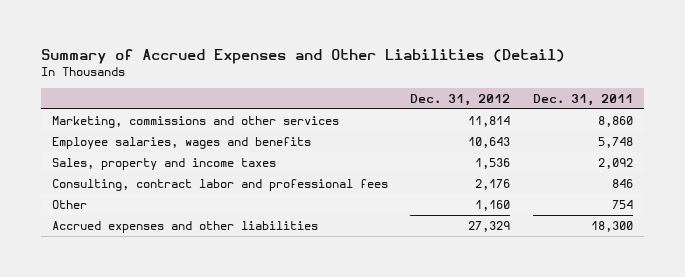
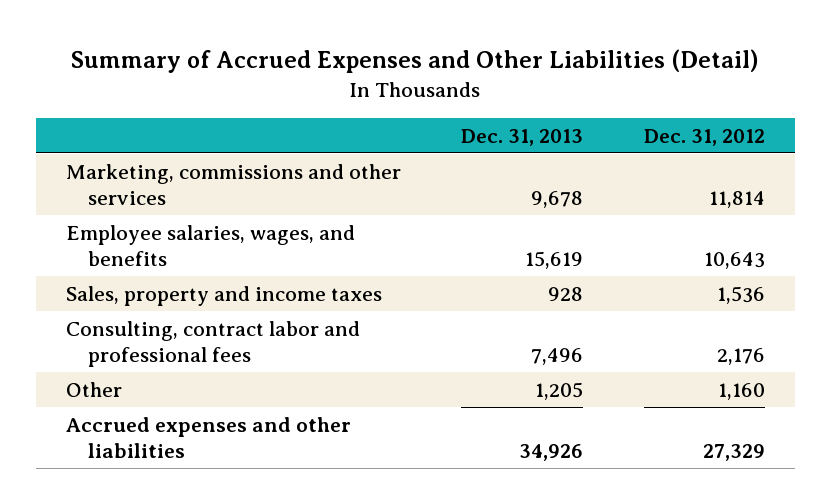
[532,93,633,106] Dec. 31, 2011 -> none
none -> [461,128,584,146] Dec. 31, 2013
[52,137,312,150] Employee salaries, wages and benefits -> [65,224,355,266] Employee salaries, wages, and benefits

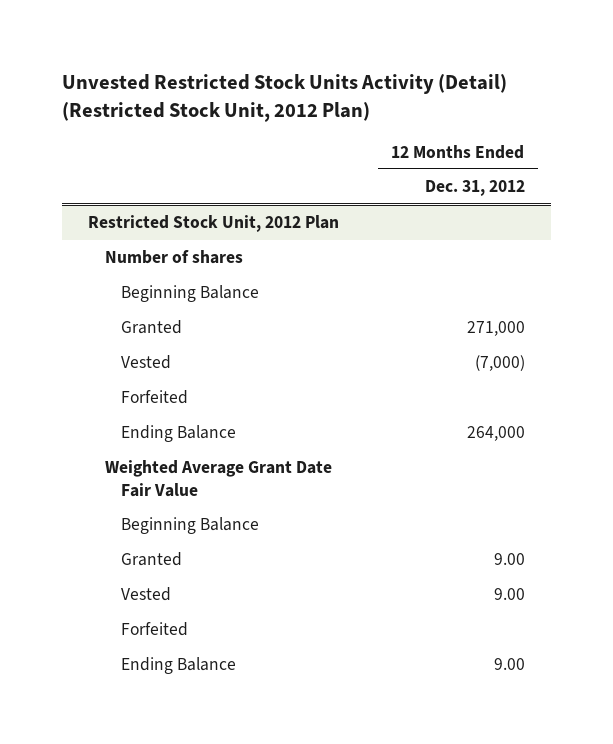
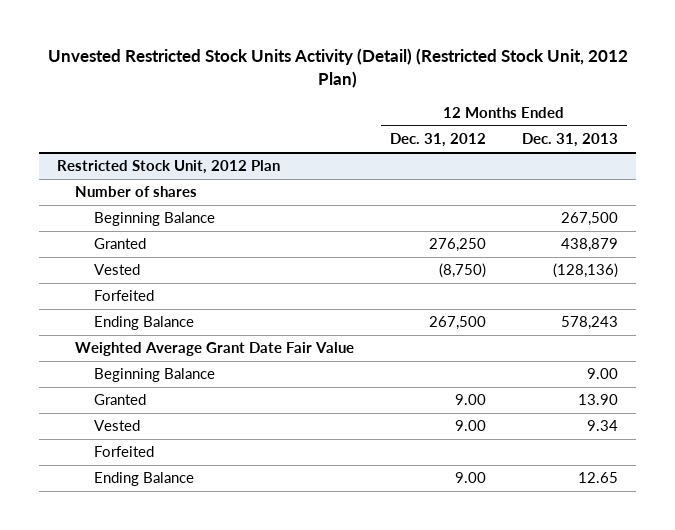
none -> [521,133,618,148] Dec. 31, 2013
[466,321,525,337] 271,000 -> [429,238,487,253] 276,250
[474,355,525,372] (7,000) -> [439,263,487,279] (8,750)
[466,426,525,442] 264,000 -> [429,316,487,331] 267,500

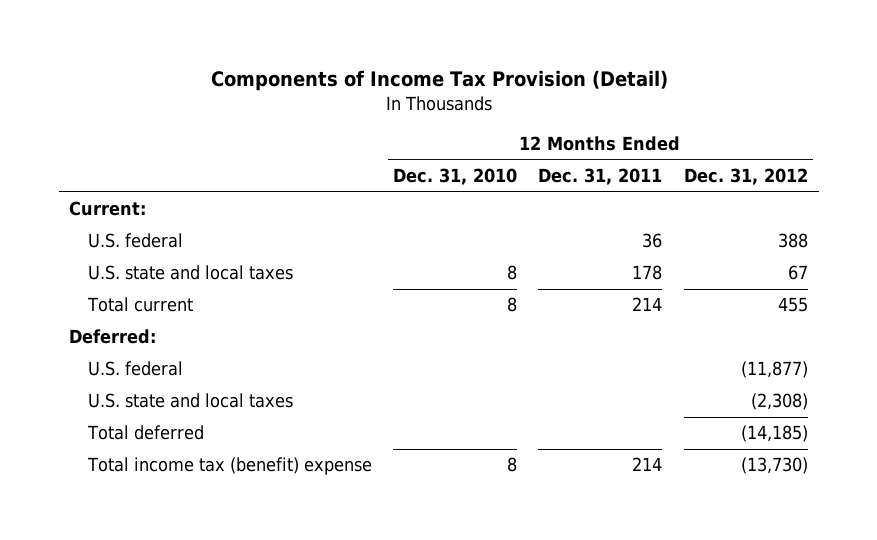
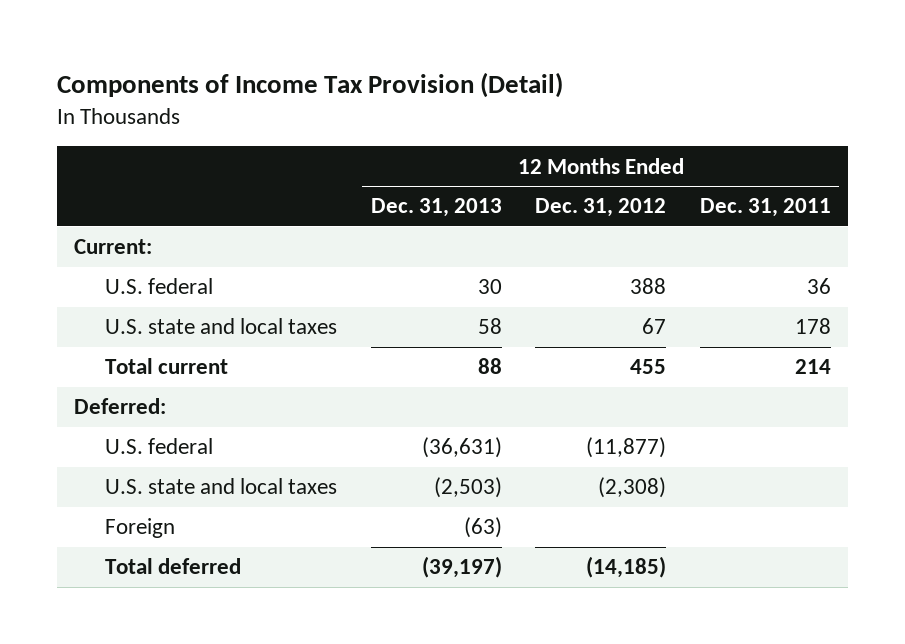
[393,167,518,185] Dec. 31, 2010 -> none
none -> [370,198,502,218] Dec. 31, 2013
none -> [105,518,176,539] Foreign
[86,457,372,476] Total income tax (benefit) expense -> none

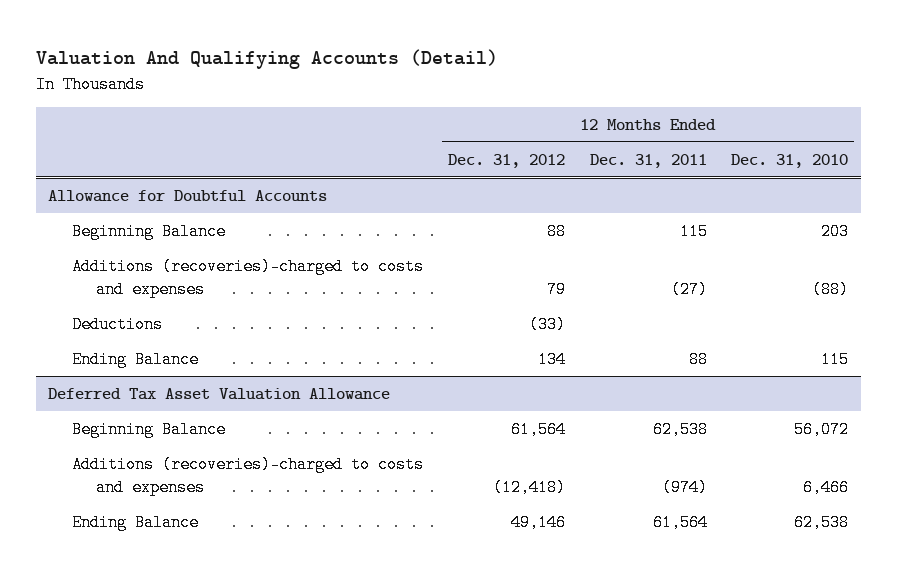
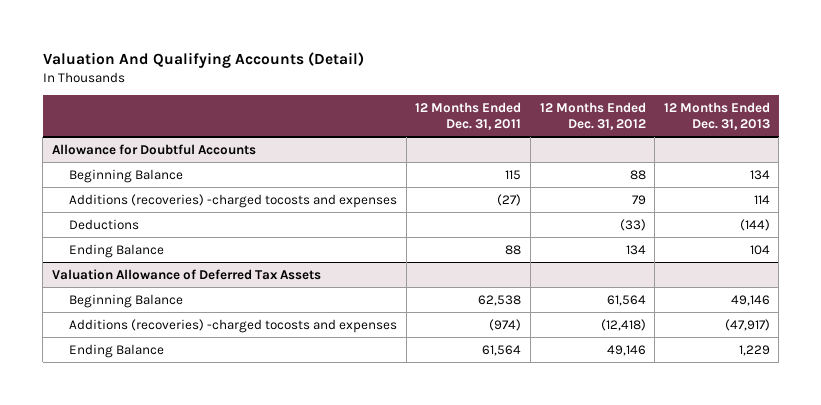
[731,153,849,168] Dec. 31, 2010 -> none
none -> [663,102,770,130] 12 Months Ended Dec. 31, 2013
[72,257,425,299] Additions (recoveries)-charged to costs and expenses -> [69,193,398,208] Additions (recoveries) -charged tocosts and expenses
[48,387,391,400] Deferred Tax Asset Valuation Allowance -> [51,268,321,280] Valuation Allowance of Deferred Tax Assets
[72,455,425,497] Additions (recoveries)-charged to costs and expenses -> [69,318,398,333] Additions (recoveries) -charged tocosts and expenses

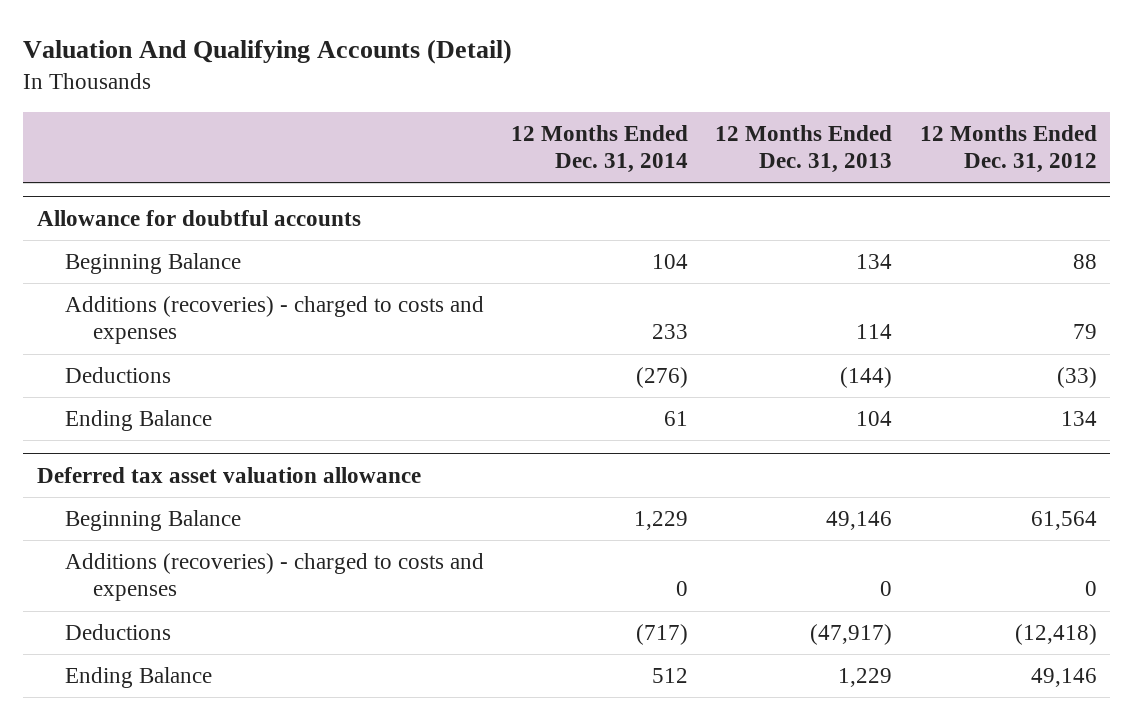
[415,102,522,130] 12 Months Ended Dec. 31, 2011 -> none
none -> [510,124,688,174] 12 Months Ended Dec. 31, 2014
[51,143,256,155] Allowance for Doubtful Accounts -> [36,209,361,226] Allowance for doubtful accounts
[69,193,398,208] Additions (recoveries) -charged tocosts and expenses -> [64,296,484,345] Additions (recoveries) - charged to costs and expenses
[51,268,321,280] Valuation Allowance of Deferred Tax Assets -> [36,466,421,483] Deferred tax asset valuation allowance
[69,318,398,333] Additions (recoveries) -charged tocosts and expenses -> [64,553,484,602] Additions (recoveries) - charged to costs and expenses
[600,318,646,331] (12,418) -> [1084,581,1097,597] 0
[724,318,770,331] (47,917) -> [880,581,893,597] 0
none -> [64,624,171,641] Deductions

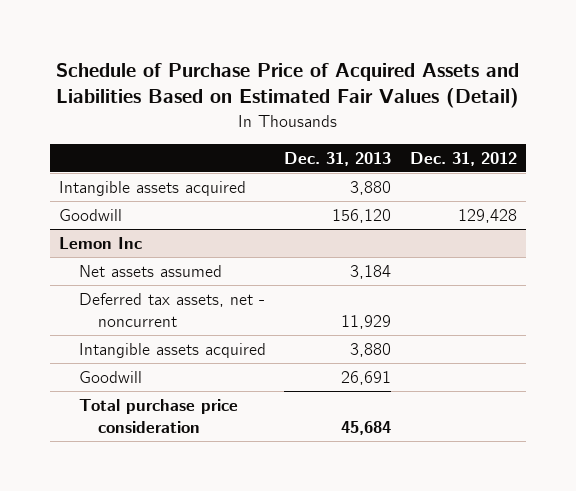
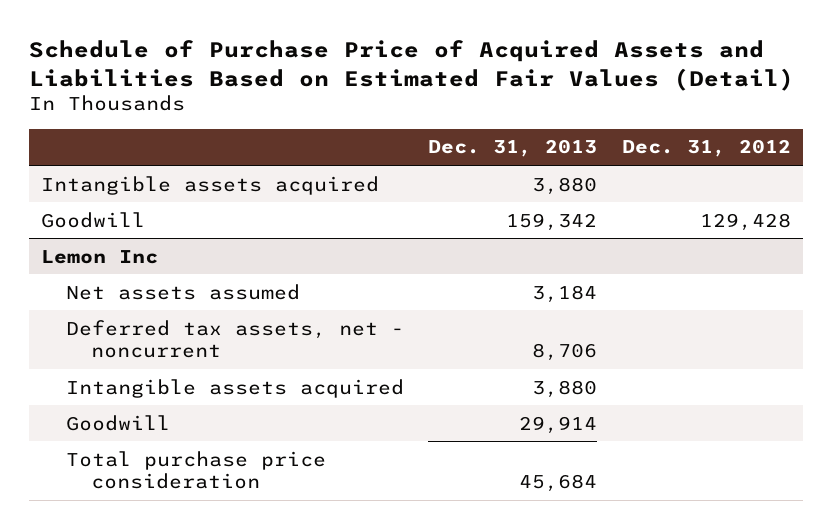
[332,208,392,223] 156,120 -> [506,212,598,231] 159,342
[341,314,392,329] 11,929 -> [532,343,598,362] 8,706
[341,370,392,385] 26,691 -> [519,415,598,434] 29,914

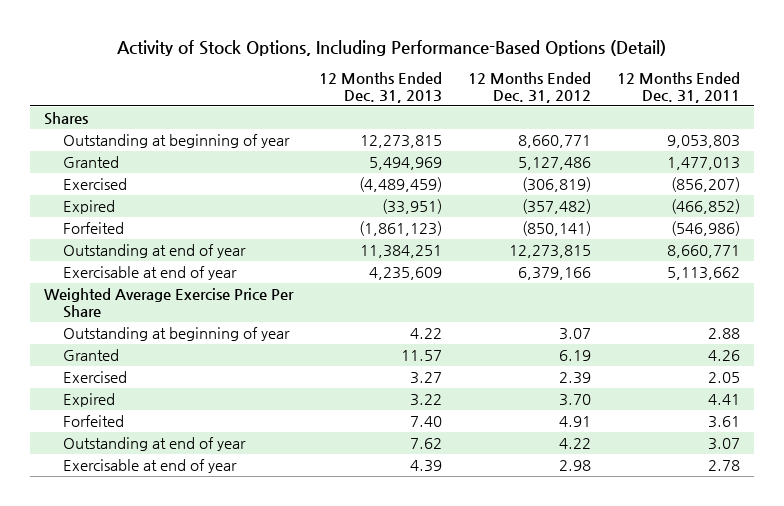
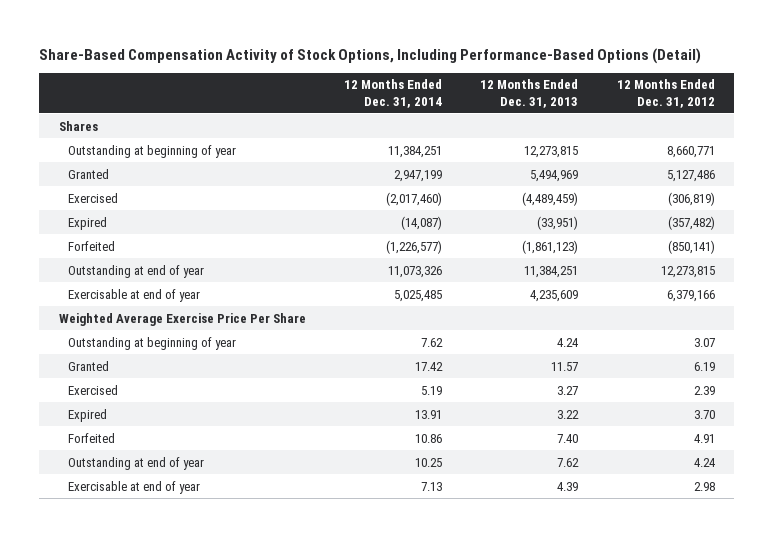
[117,39,667,56] Activity of Stock Options, Including Performance-Based Options (Detail) -> [39,47,702,64] Share-Based Compensation Activity of Stock Options, Including Performance-Based Options (Detail)
[617,71,741,103] 12 Months Ended Dec. 31, 2011 -> none
none -> [343,79,442,108] 12 Months Ended Dec. 31, 2014
[409,327,442,339] 4.22 -> [557,337,580,347] 4.24
[559,437,592,449] 4.22 -> [693,457,716,467] 4.24

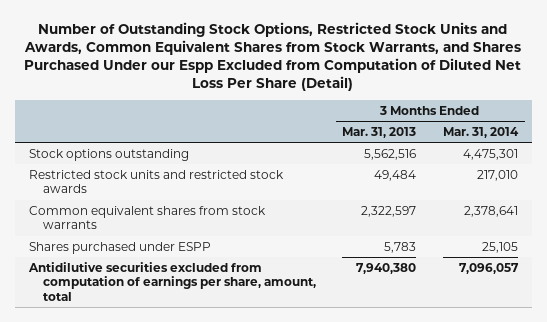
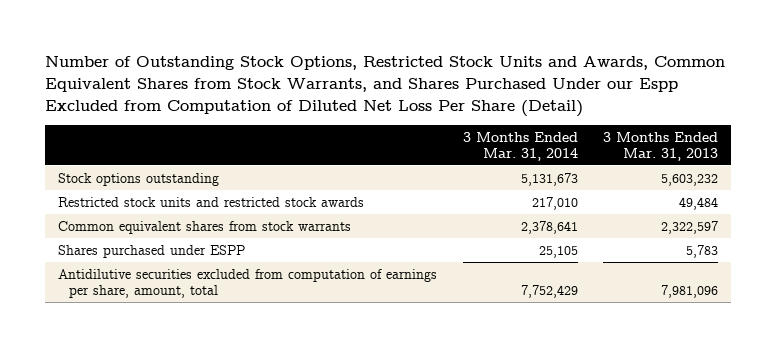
[364,148,417,160] 5,562,516 -> [660,173,718,186] 5,603,232
[463,148,519,160] 4,475,301 -> [520,172,578,186] 5,131,673
[356,262,417,274] 7,940,380 -> [660,285,718,299] 7,981,096
[459,262,520,274] 7,096,057 -> [520,285,578,299] 7,752,429

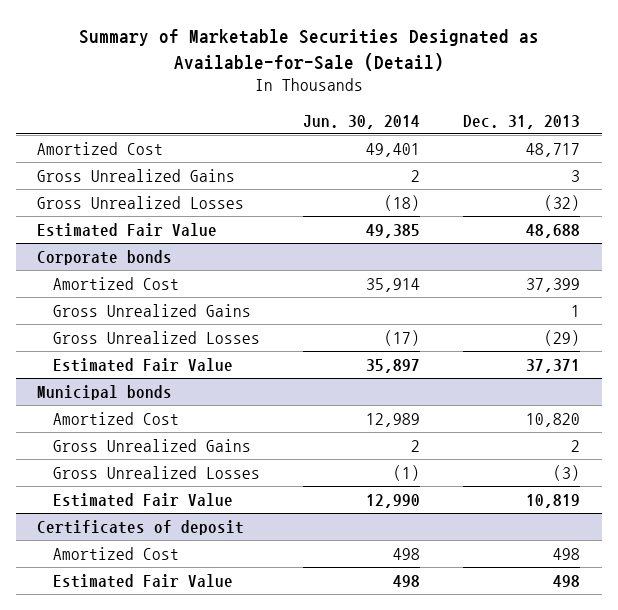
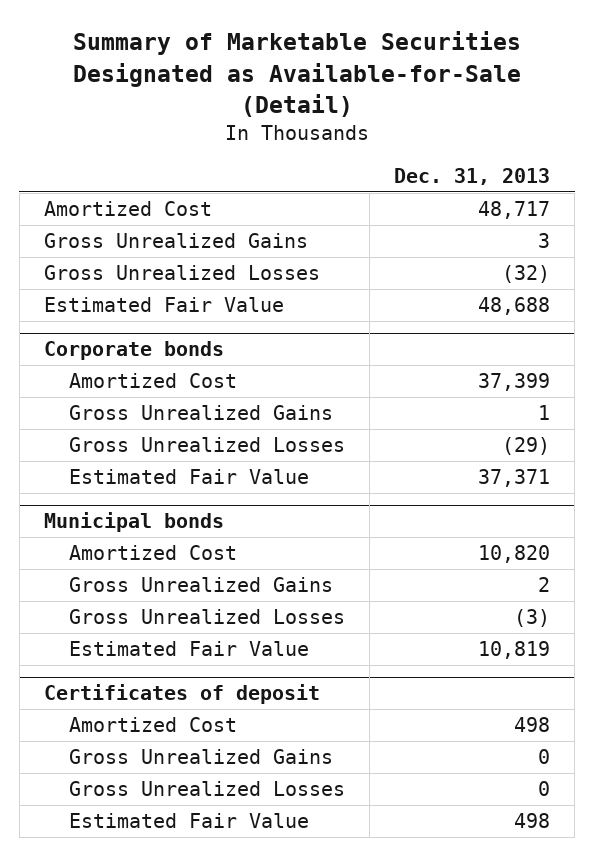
[303,114,421,129] Jun. 30, 2014 -> none
none -> [68,749,333,765] Gross Unrealized Gains
none -> [68,781,345,797] Gross Unrealized Losses

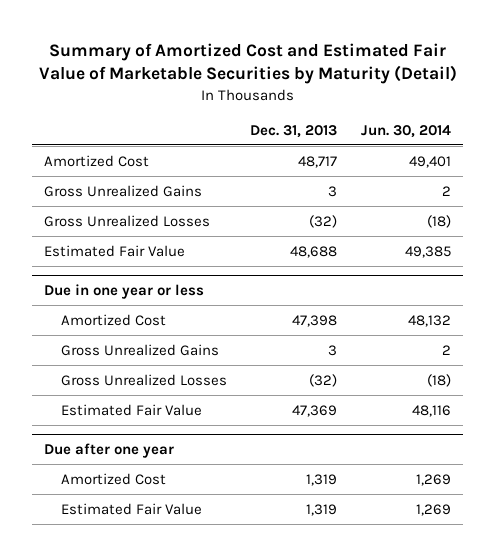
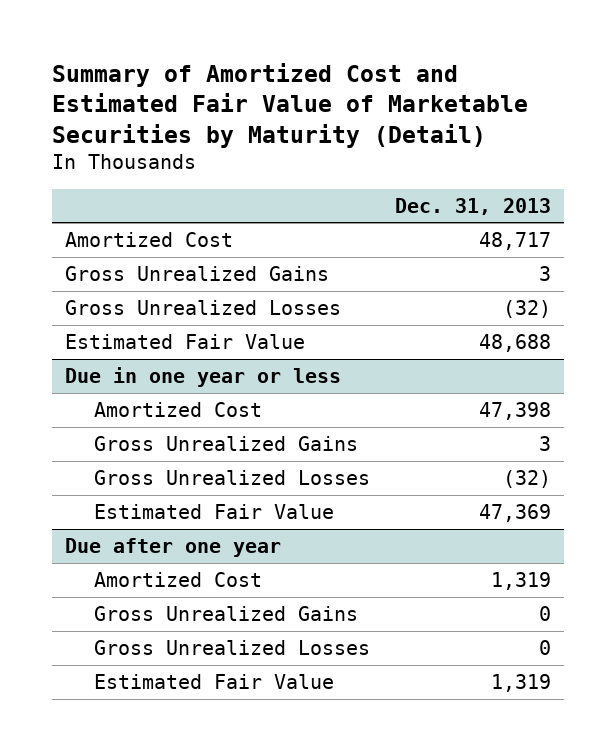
[360,124,451,138] Jun. 30, 2014 -> none
none -> [93,606,358,622] Gross Unrealized Gains
none -> [93,640,370,656] Gross Unrealized Losses

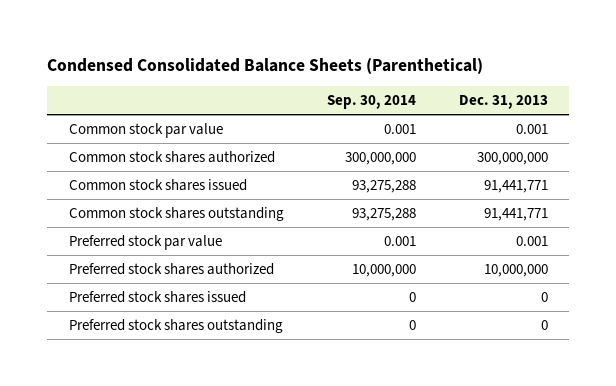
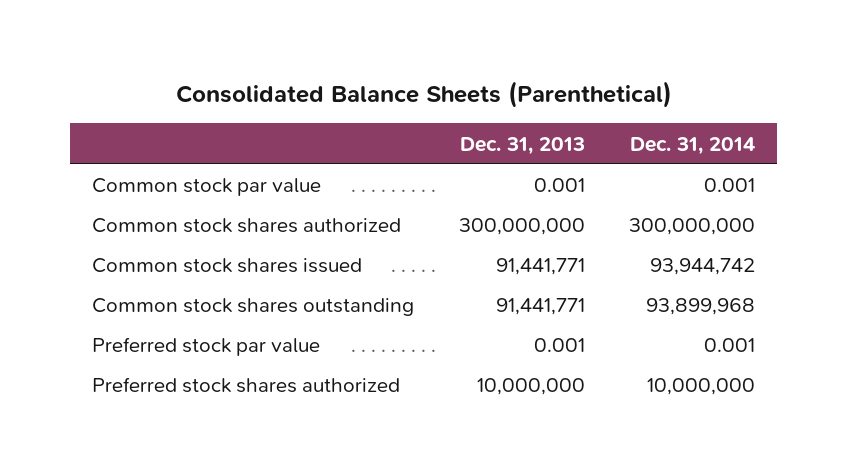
[47,57,484,74] Condensed Consolidated Balance Sheets (Parenthetical) -> [175,81,672,109] Consolidated Balance Sheets (Parenthetical)
[326,95,416,110] Sep. 30, 2014 -> none
none -> [630,136,756,155] Dec. 31, 2014
[68,290,246,303] Preferred stock shares issued -> none
[68,318,283,333] Preferred stock shares outstanding -> none

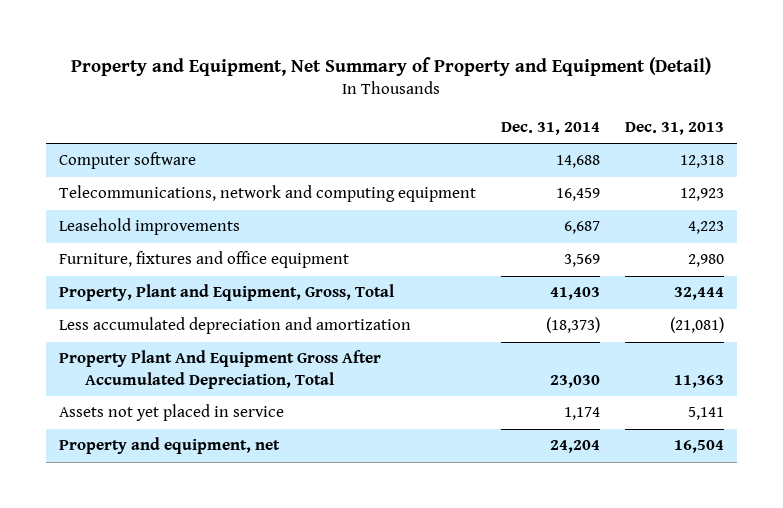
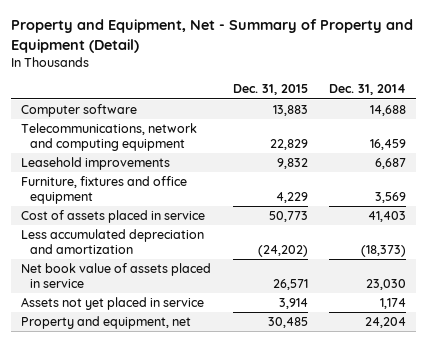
[71,56,712,76] Property and Equipment, Net Summary of Property and Equipment (Detail) -> [10,19,413,53] Property and Equipment, Net - Summary of Property and Equipment (Detail)
[625,122,725,136] Dec. 31, 2013 -> none
none -> [232,84,308,96] Dec. 31, 2015
[58,284,394,302] Property, Plant and Equipment, Gross, Total -> [21,210,206,224] Cost of assets placed in service
[58,350,381,389] Property Plant And Equipment Gross After Accumulated Depreciation, Total -> [21,263,212,288] Net book value of assets placed in service

